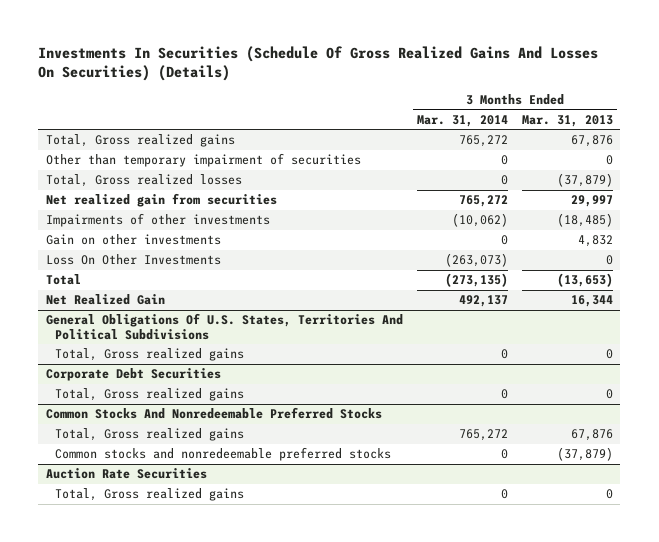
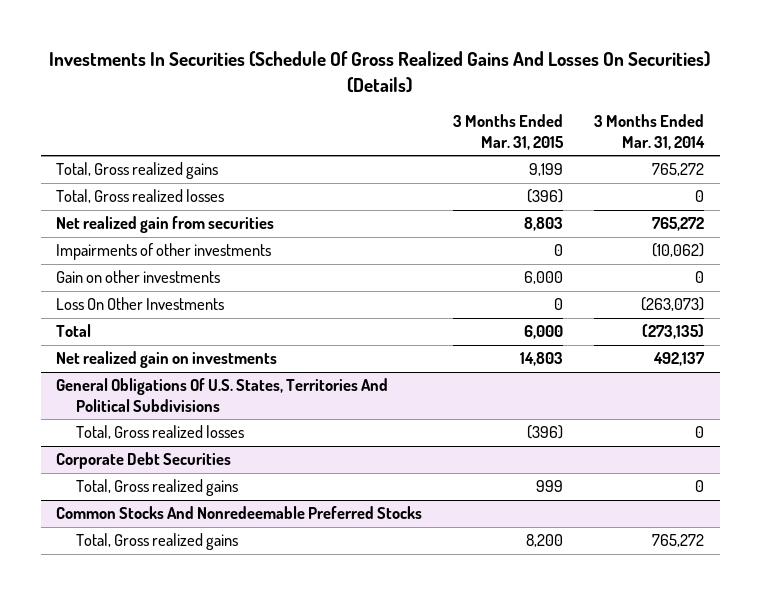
[522,114,614,127] Mar. 31, 2013 -> none
none -> [453,114,565,150] 3 Months Ended Mar. 31, 2015
[45,153,361,168] Other than temporary impairment of securities -> none
[45,294,165,306] Net Realized Gain -> [56,351,278,369] Net realized gain on investments
[54,348,244,362] Total, Gross realized gains -> [75,425,244,440] Total, Gross realized losses
[54,447,391,462] Common stocks and nonredeemable preferred stocks -> none
[45,468,207,480] Auction Rate Securities -> none
[54,488,244,502] Total, Gross realized gains -> none

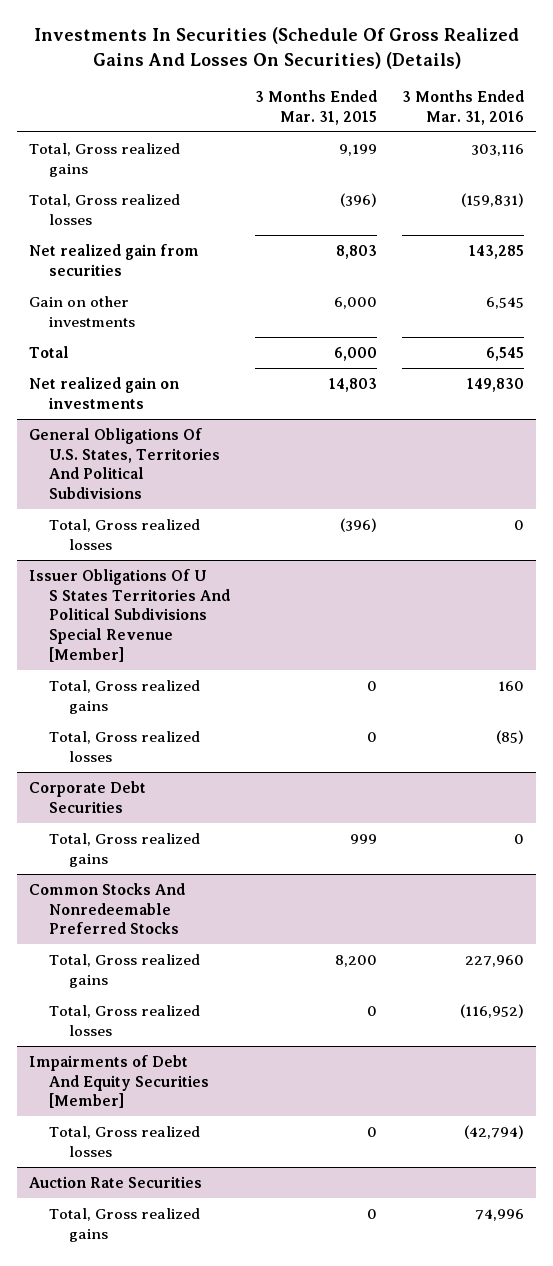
[594,114,706,150] 3 Months Ended Mar. 31, 2014 -> none
none -> [401,90,524,126] 3 Months Ended Mar. 31, 2016
[56,243,272,261] Impairments of other investments -> none
[56,297,225,311] Loss On Other Investments -> none
none -> [29,568,231,663] Issuer Obligations Of U S States Territories And Political Subdivisions Special Revenue [Member]
none -> [49,679,201,714] Total, Gross realized gains
none -> [49,730,201,762] Total, Gross realized losses
none -> [49,1004,201,1036] Total, Gross realized losses
none -> [29,1054,210,1109] Impairments of Debt And Equity Securities [Member]
none -> [49,1125,201,1157] Total, Gross realized losses
none -> [29,1175,203,1188] Auction Rate Securities
none -> [49,1207,201,1242] Total, Gross realized gains

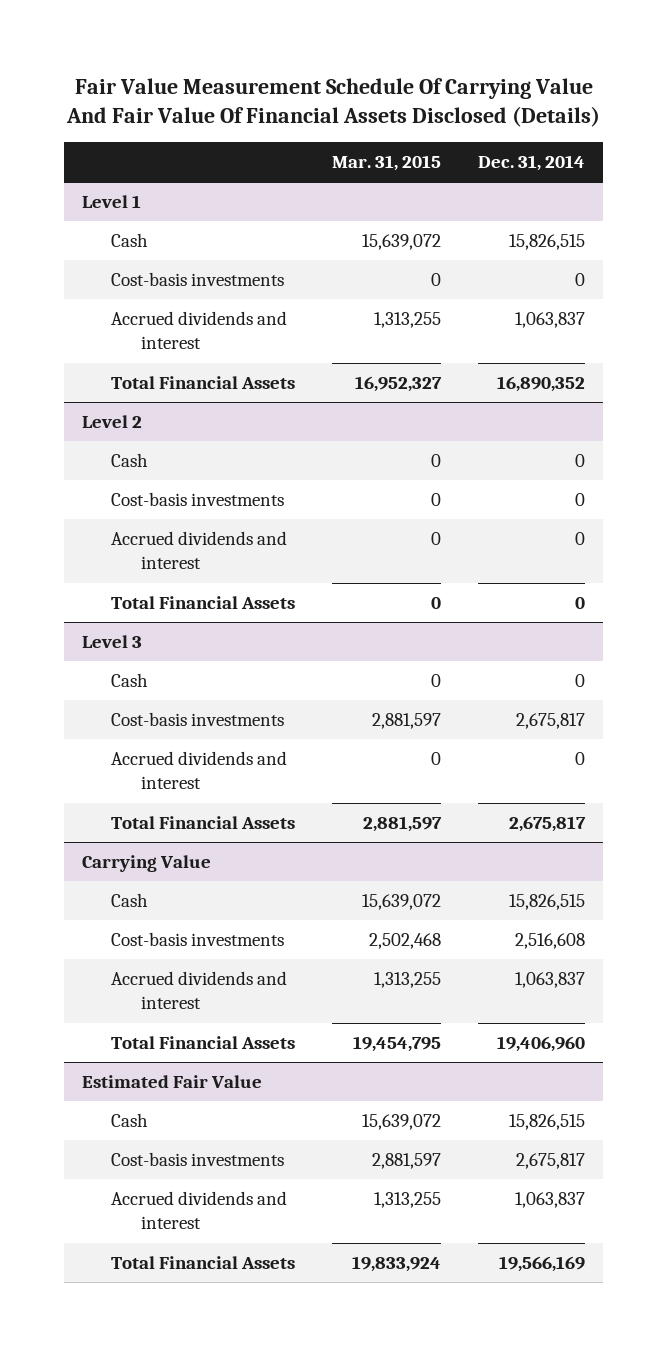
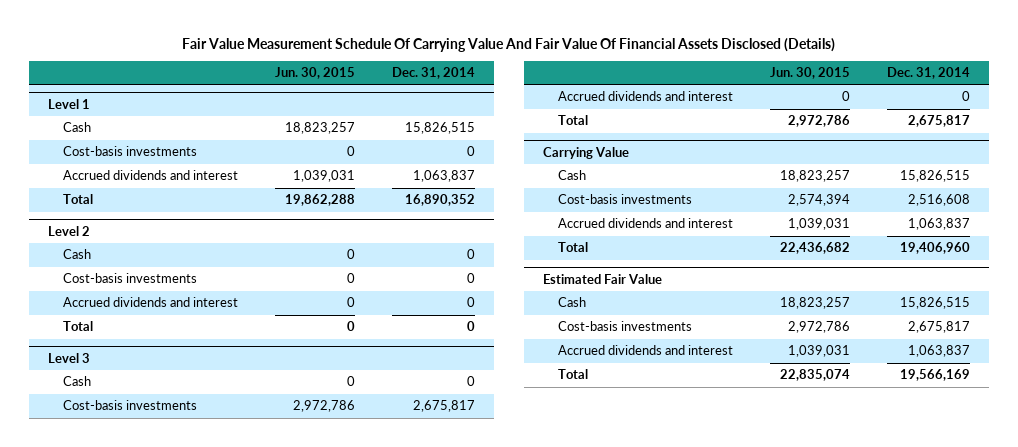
[332,155,442,172] Mar. 31, 2015 -> none
none -> [275,67,356,80] Jun. 30, 2015
[111,376,296,390] Total Financial Assets -> [63,194,94,205] Total
[111,596,296,610] Total Financial Assets -> [63,321,94,332] Total
[111,816,296,830] Total Financial Assets -> [558,115,589,126] Total
[111,1036,296,1050] Total Financial Assets -> [558,242,589,253] Total
[111,1256,296,1270] Total Financial Assets -> [558,369,589,380] Total

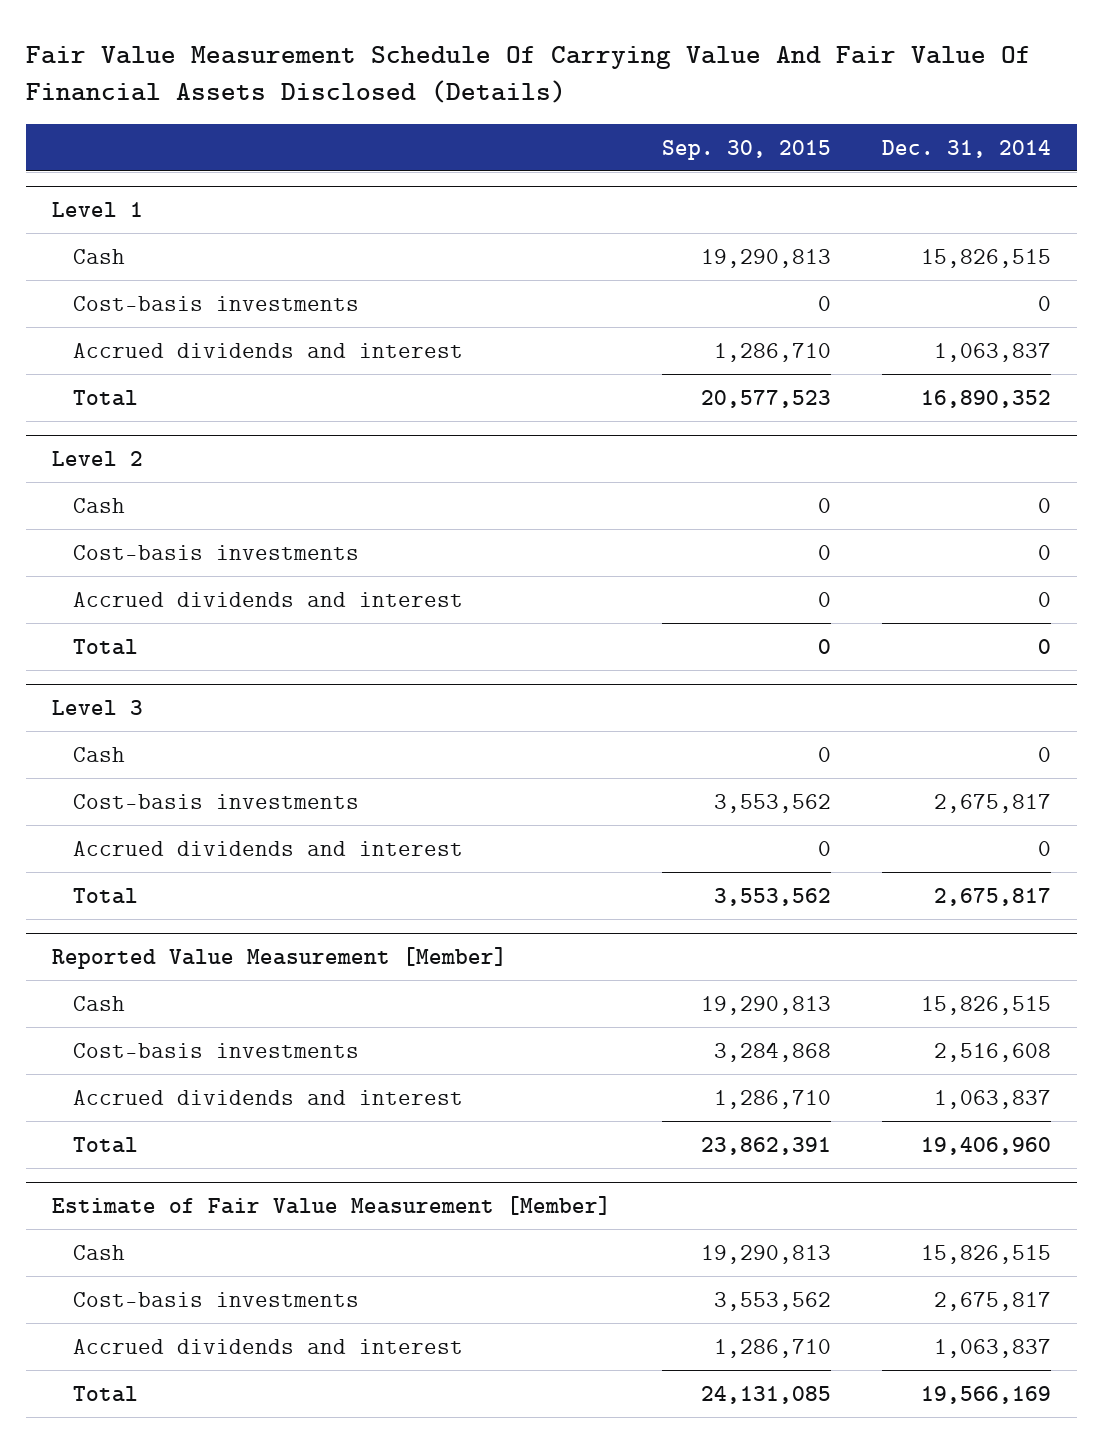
[275,67,356,80] Jun. 30, 2015 -> none
none -> [662,139,832,160] Sep. 30, 2015
[542,146,629,159] Carrying Value -> [51,947,507,970] Reported Value Measurement [Member]
[542,273,662,284] Estimated Fair Value -> [51,1196,611,1216] Estimate of Fair Value Measurement [Member]

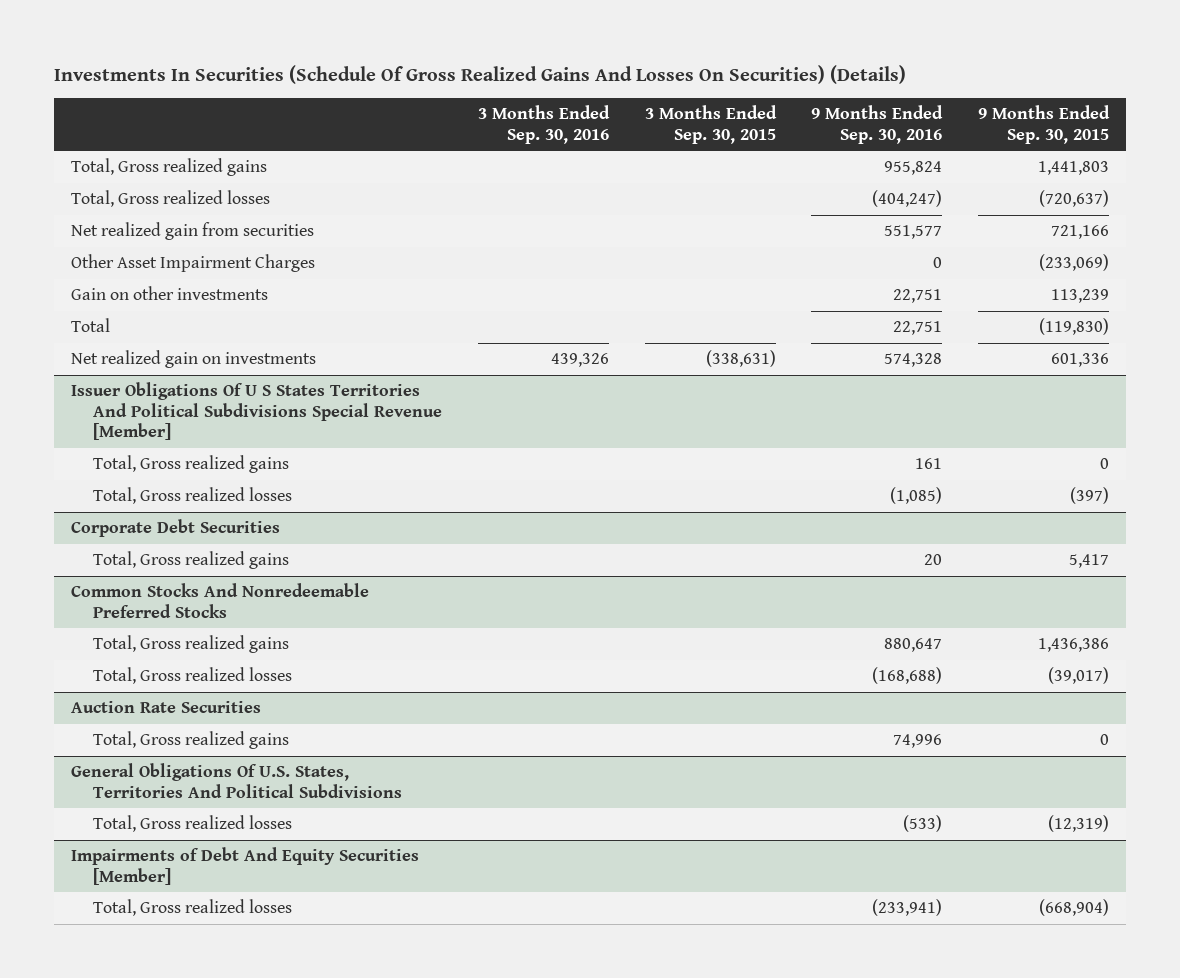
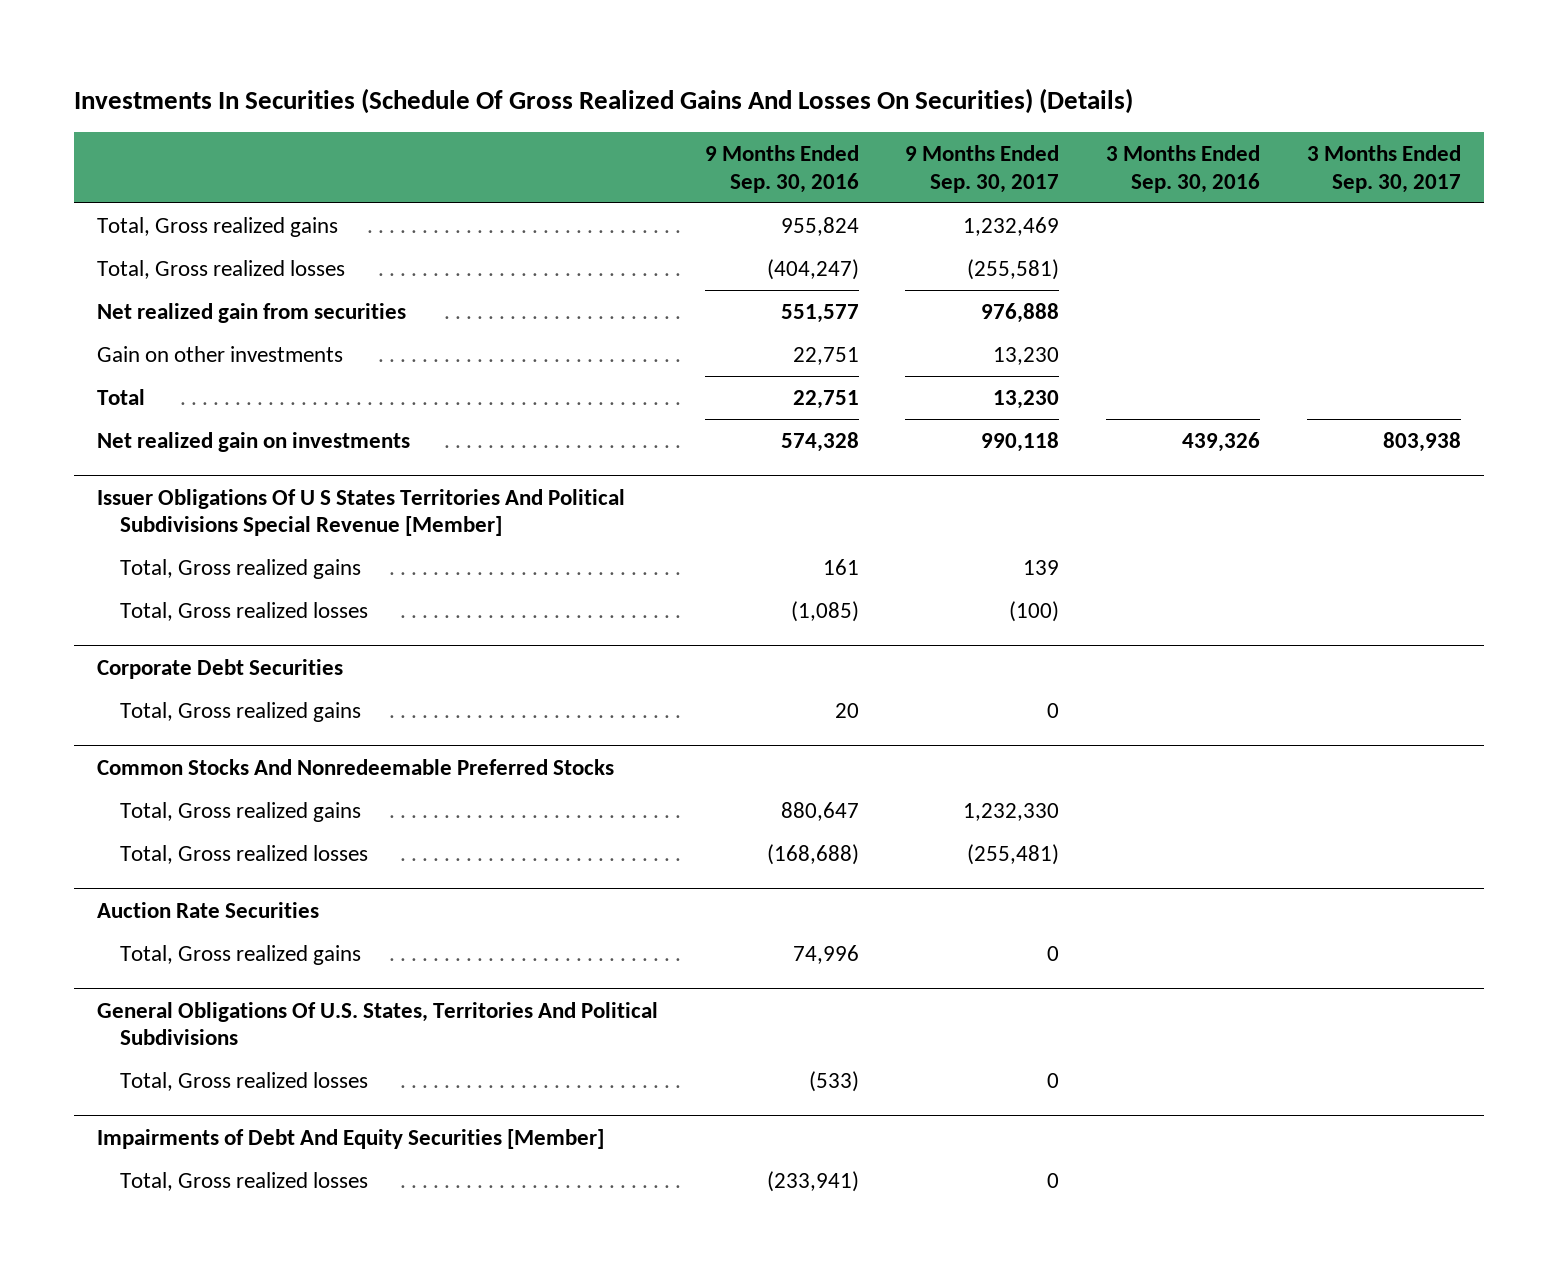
[644,105,777,145] 3 Months Ended Sep. 30, 2015 -> none
[977,105,1110,145] 9 Months Ended Sep. 30, 2015 -> none
none -> [905,144,1060,193] 9 Months Ended Sep. 30, 2017
none -> [1306,144,1461,193] 3 Months Ended Sep. 30, 2017
[71,254,316,273] Other Asset Impairment Charges -> none

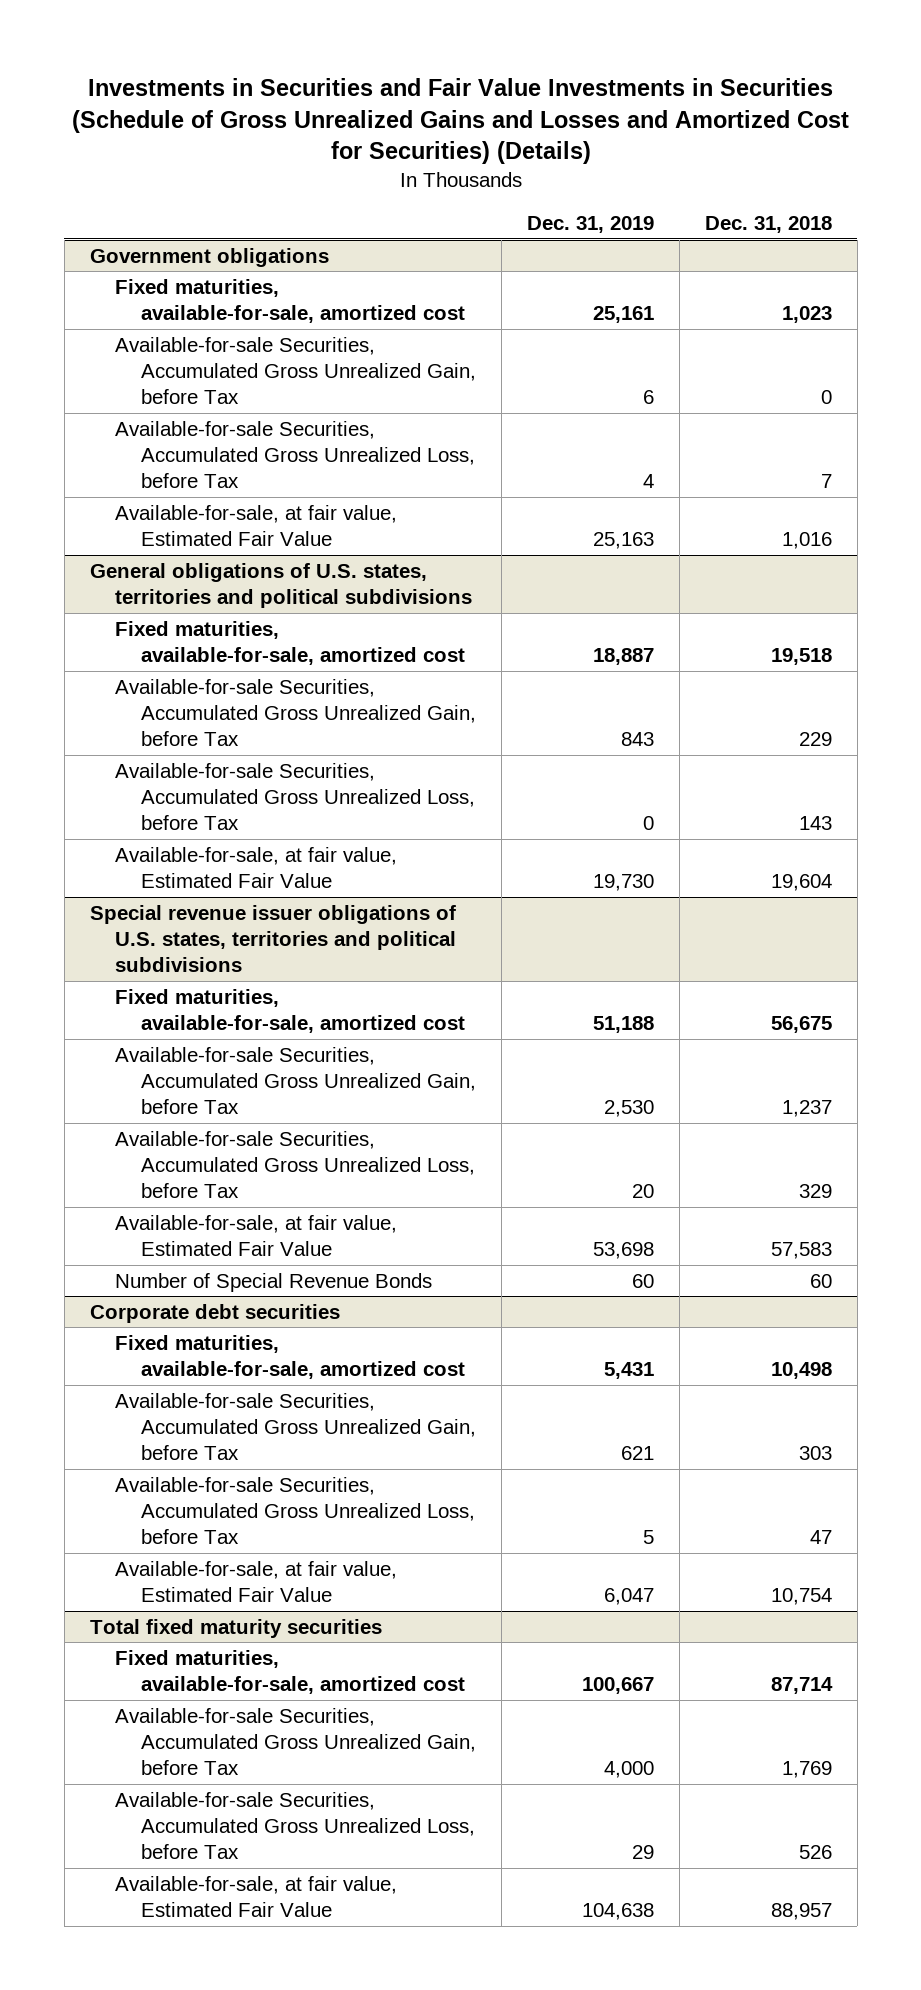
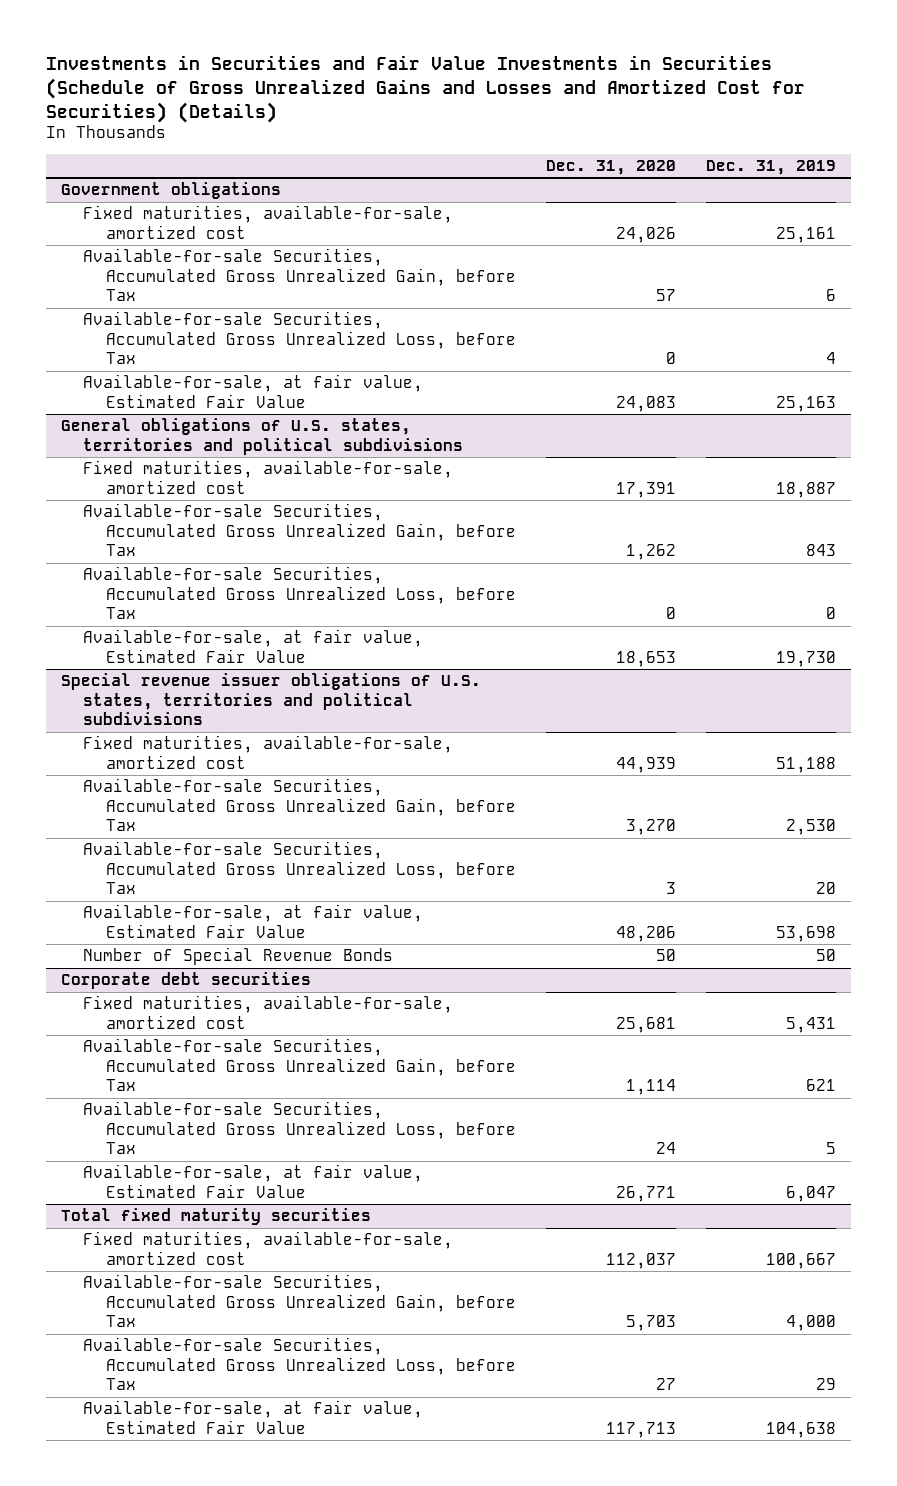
[704,216,832,234] Dec. 31, 2018 -> none
none -> [545,159,676,175] Dec. 31, 2020
[631,1273,654,1288] 60 -> [816,949,837,962] 50

